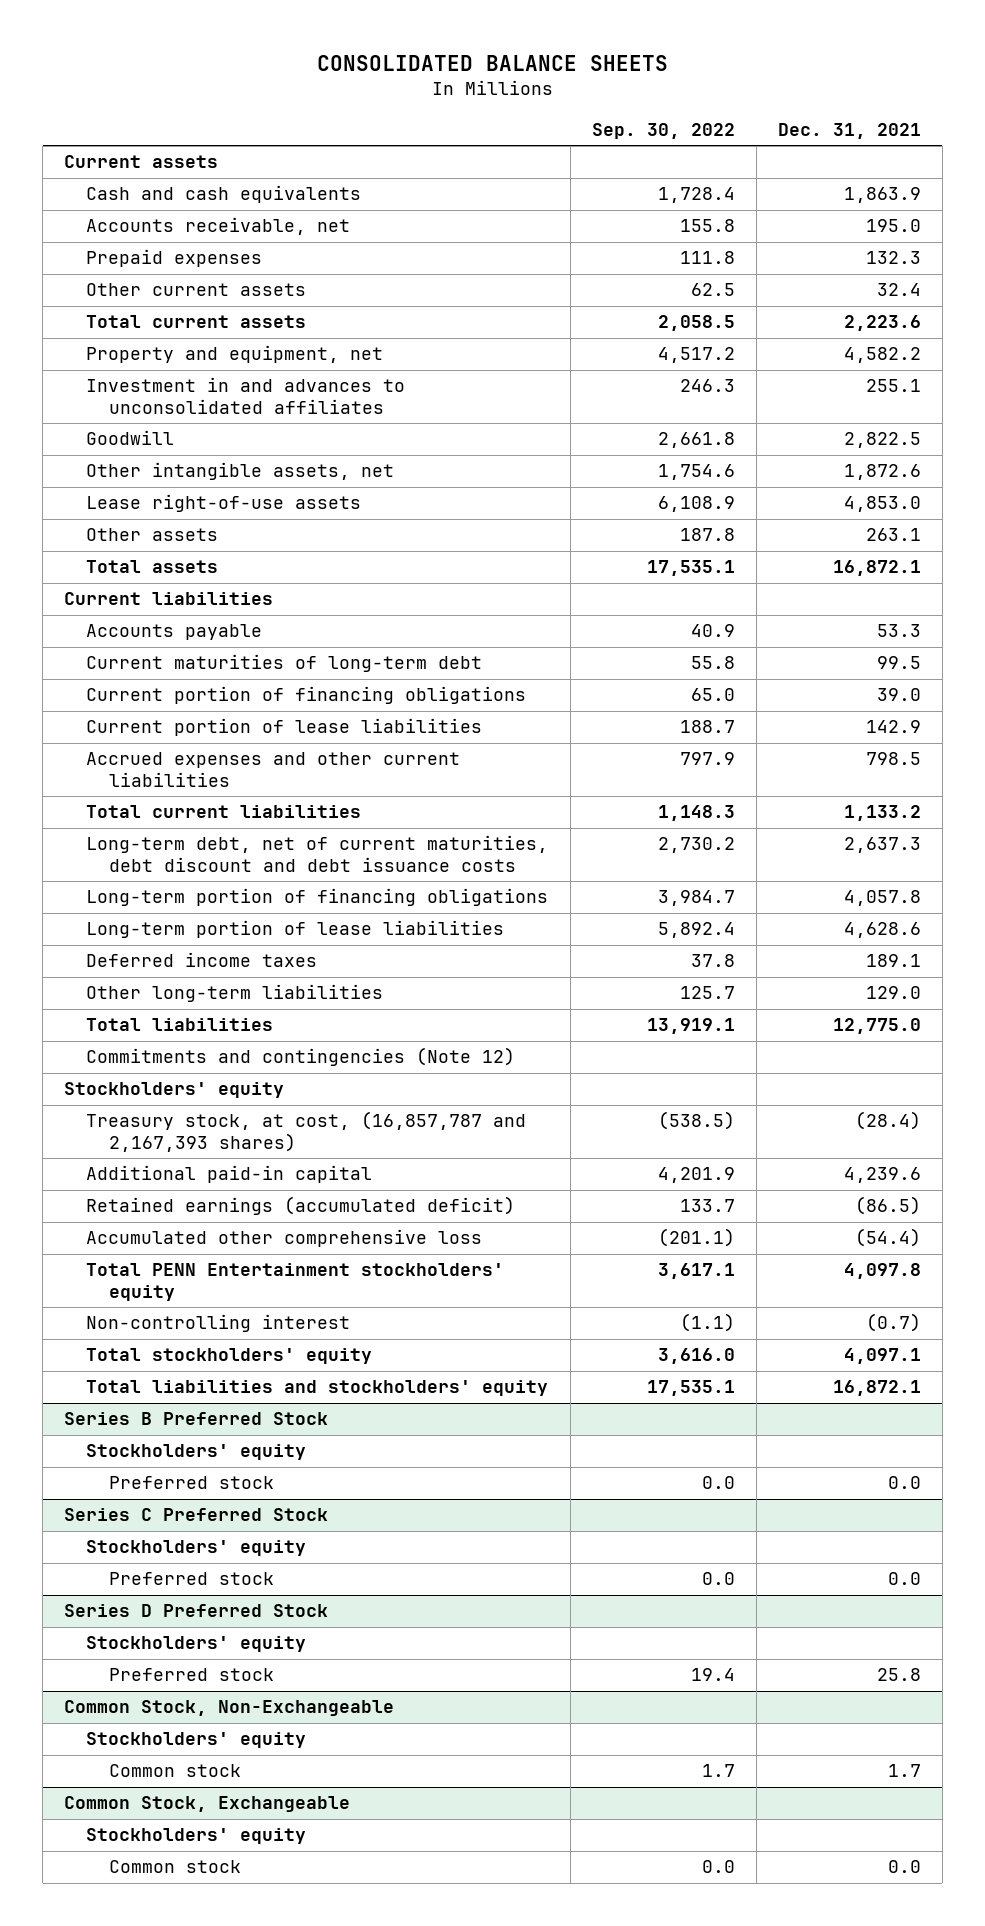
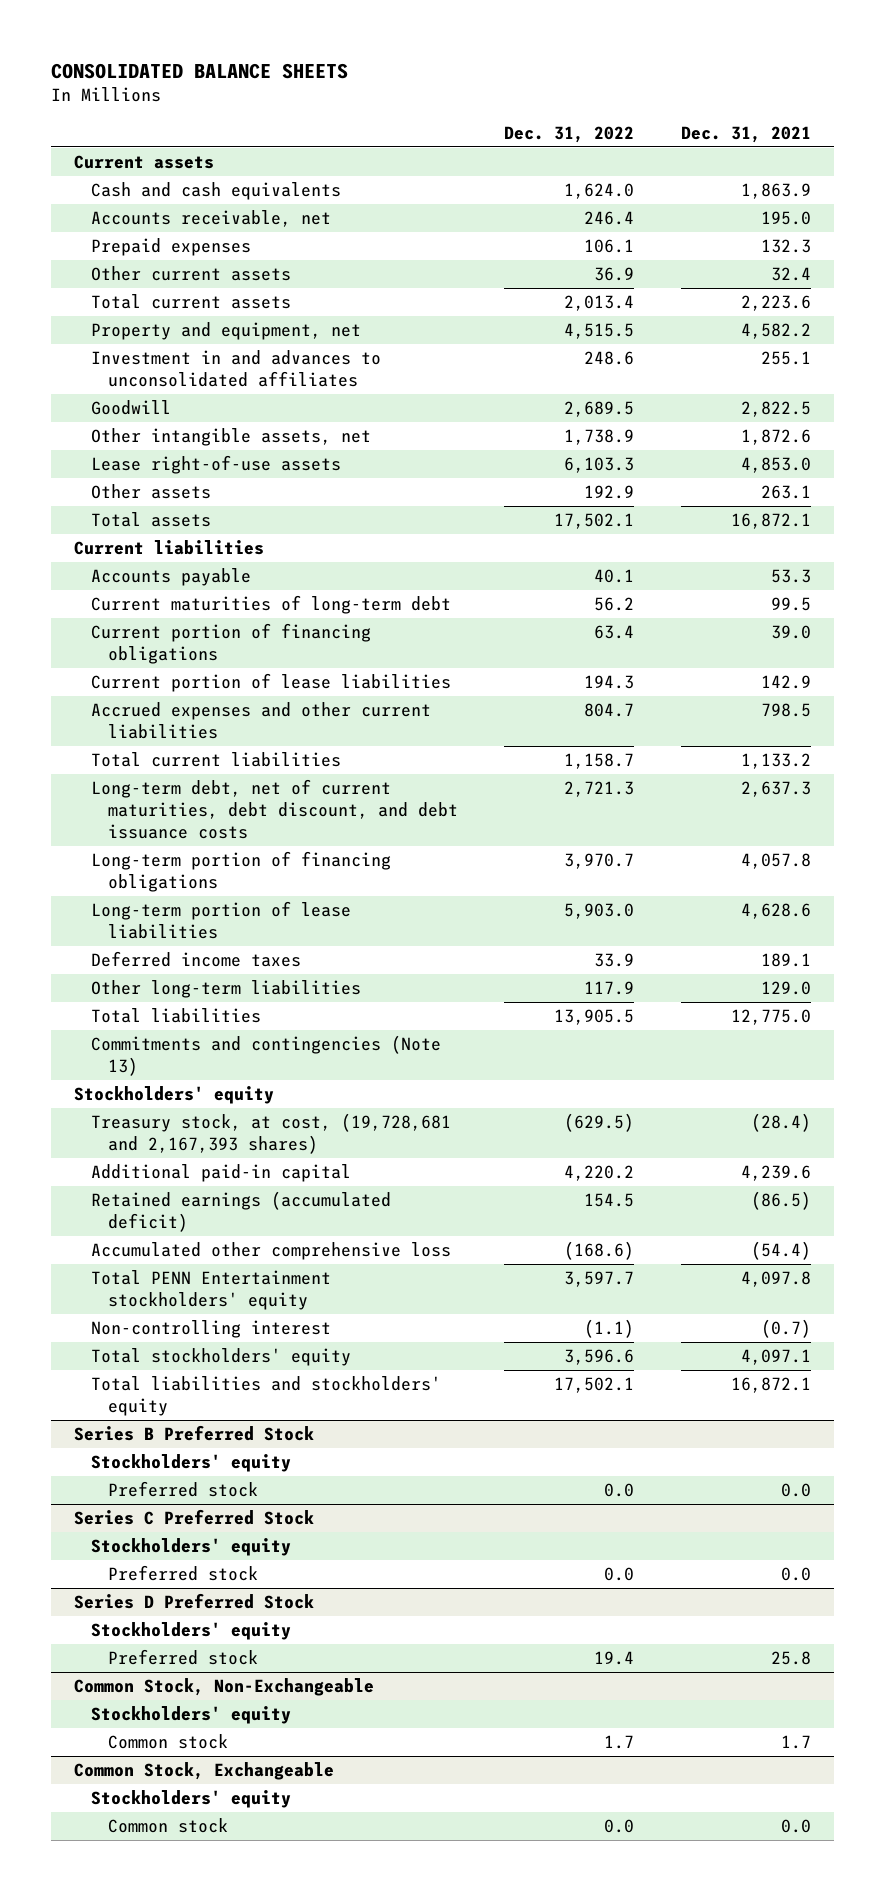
[591,122,735,139] Sep. 30, 2022 -> none
none -> [504,126,635,144] Dec. 31, 2022
[86,835,549,873] Long-term debt, net of current maturities, debt discount and debt issuance costs -> [90,779,459,840] Long-term debt, net of current maturities, debt discount, and debt issuance costs
[86,1047,516,1067] Commitments and contingencies (Note 12) -> [90,1035,441,1077] Commitments and contingencies (Note 13)
[86,1111,527,1153] Treasury stock, at cost, (16,857,787 and 2,167,393 shares) -> [90,1113,451,1155] Treasury stock, at cost, (19,728,681 and 2,167,393 shares)

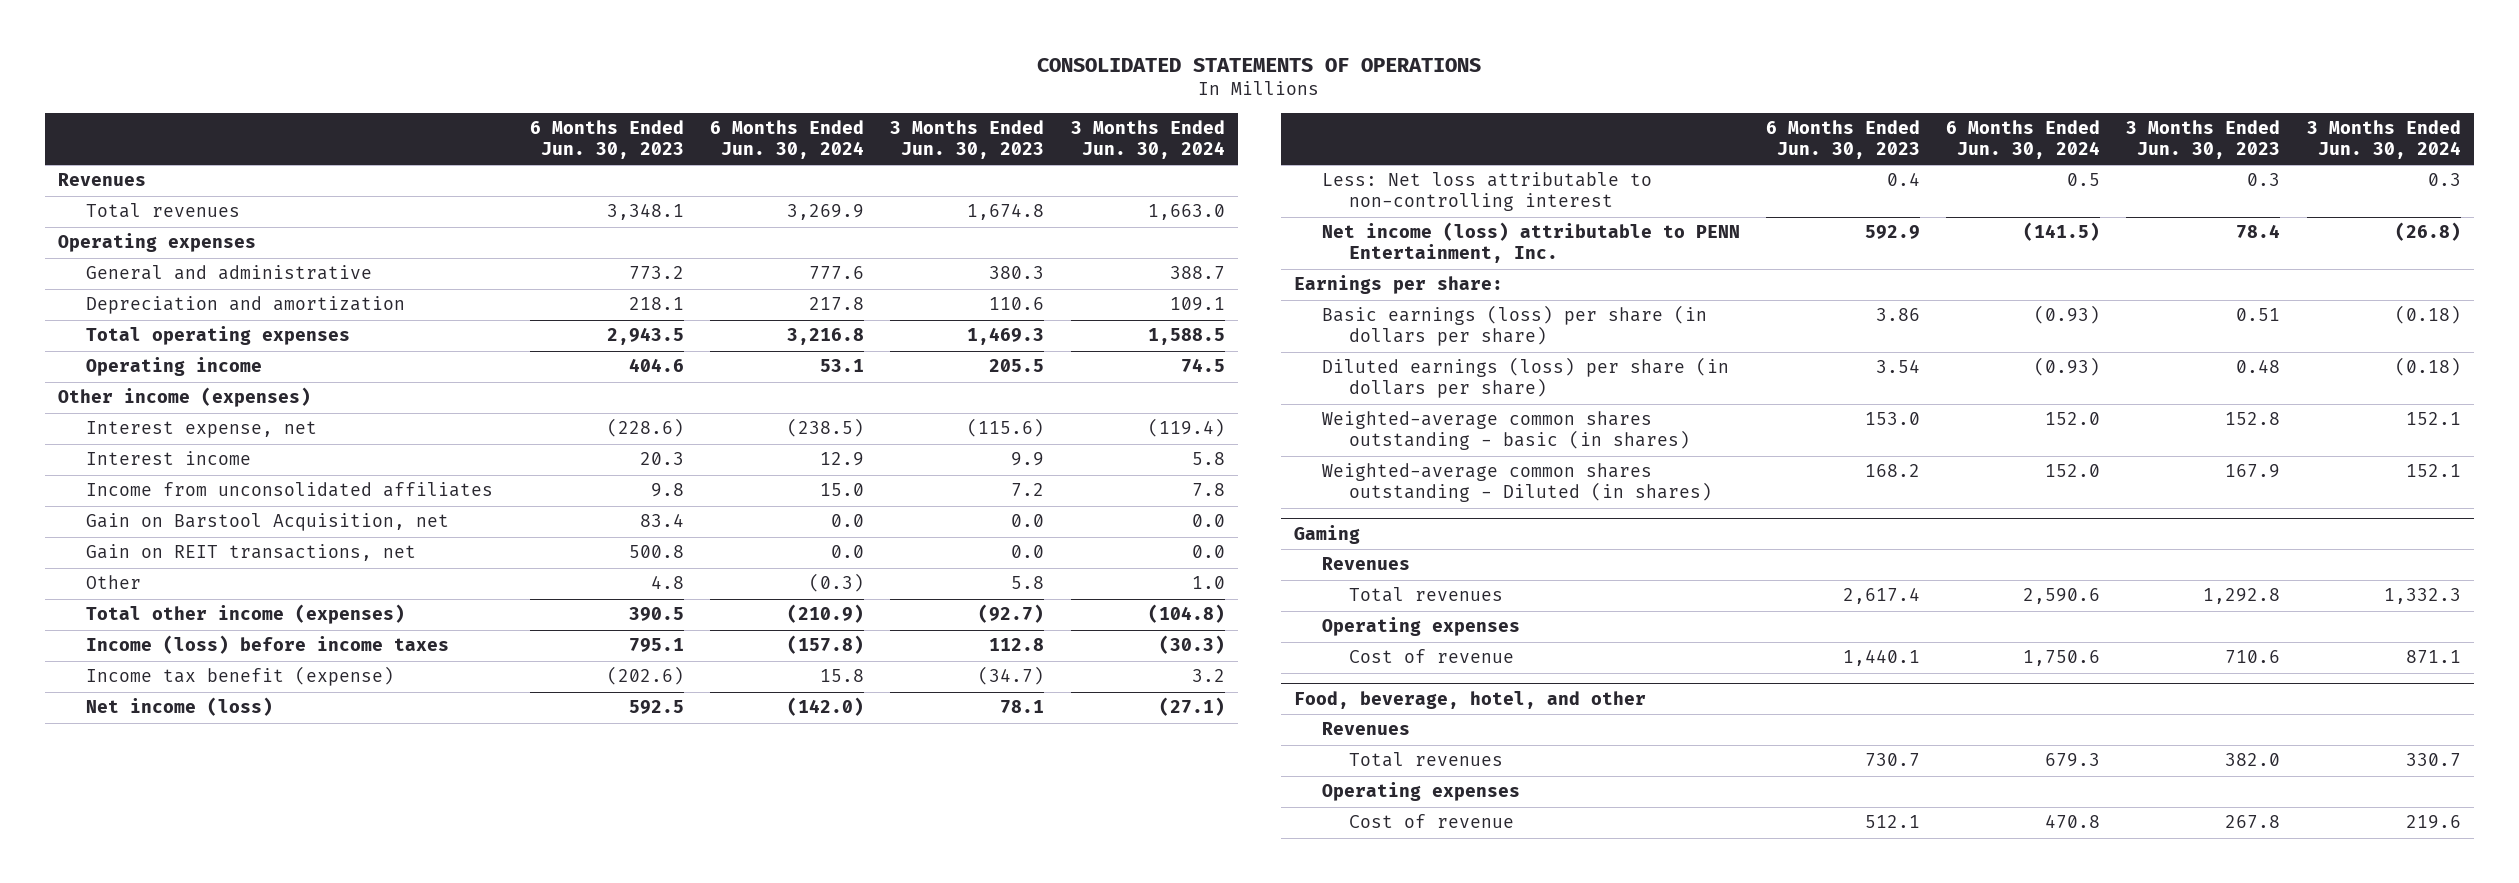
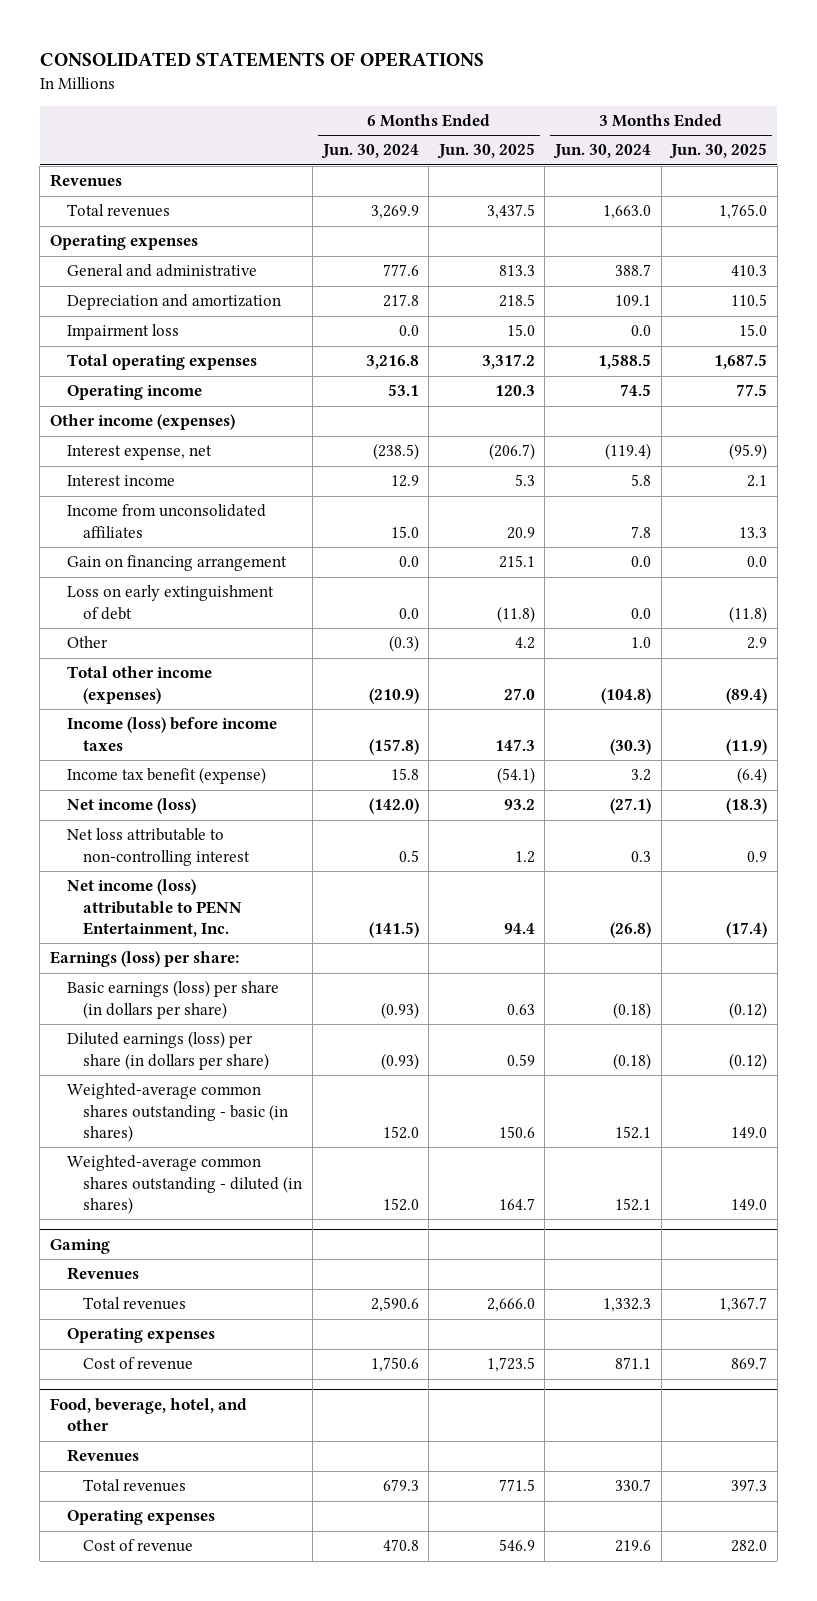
[529,120,684,159] 6 Months Ended Jun. 30, 2023 -> none
[890,120,1045,159] 3 Months Ended Jun. 30, 2023 -> none
none -> [436,143,535,160] Jun. 30, 2025
none -> [669,143,768,160] Jun. 30, 2025
none -> [66,324,179,341] Impairment loss
[85,513,449,532] Gain on Barstool Acquisition, net -> none
[85,544,416,562] Gain on REIT transactions, net -> none
none -> [66,555,287,572] Gain on financing arrangement
none -> [66,585,274,620] Loss on early extinguishment of debt
[1321,172,1652,212] Less: Net loss attributable to non-controlling interest -> [66,828,251,866] Net loss attributable to non-controlling interest
[1294,275,1504,295] Earnings per share: -> [49,951,239,968] Earnings (loss) per share:
[1321,463,1713,503] Weighted-average common shares outstanding - Diluted (in shares) -> [66,1155,303,1214] Weighted-average common shares outstanding - diluted (in shares)

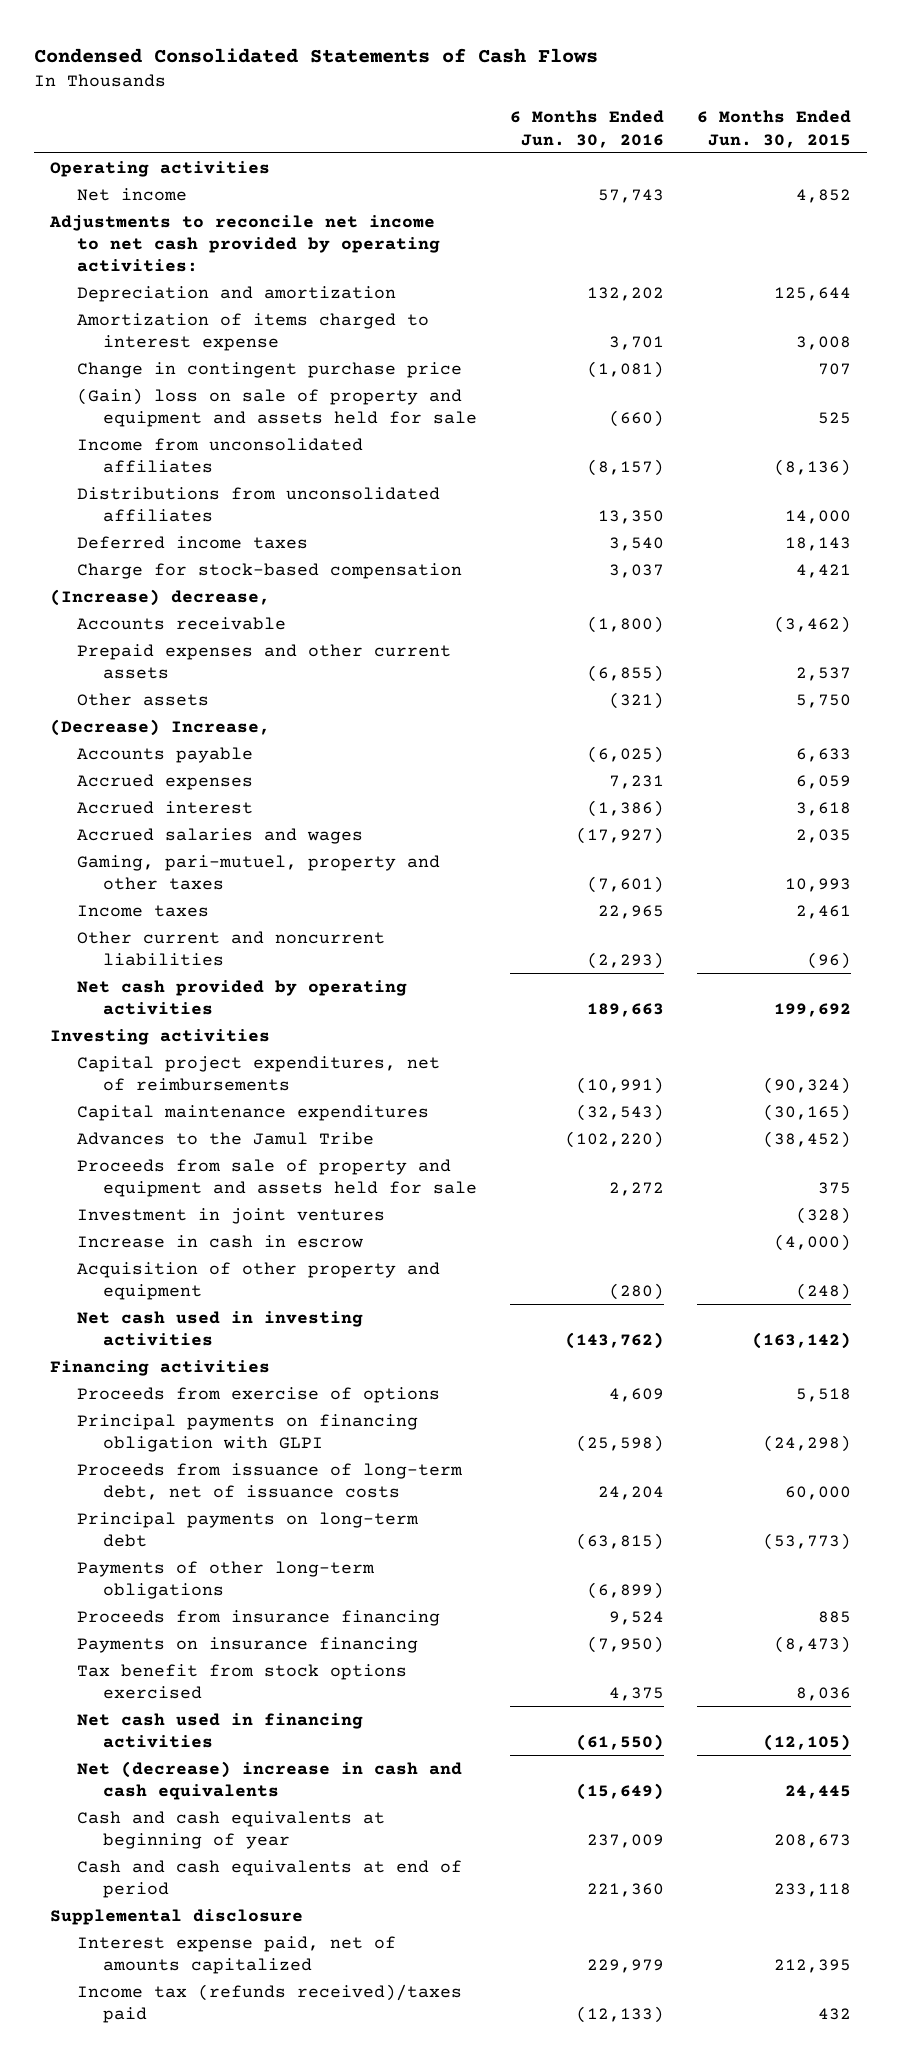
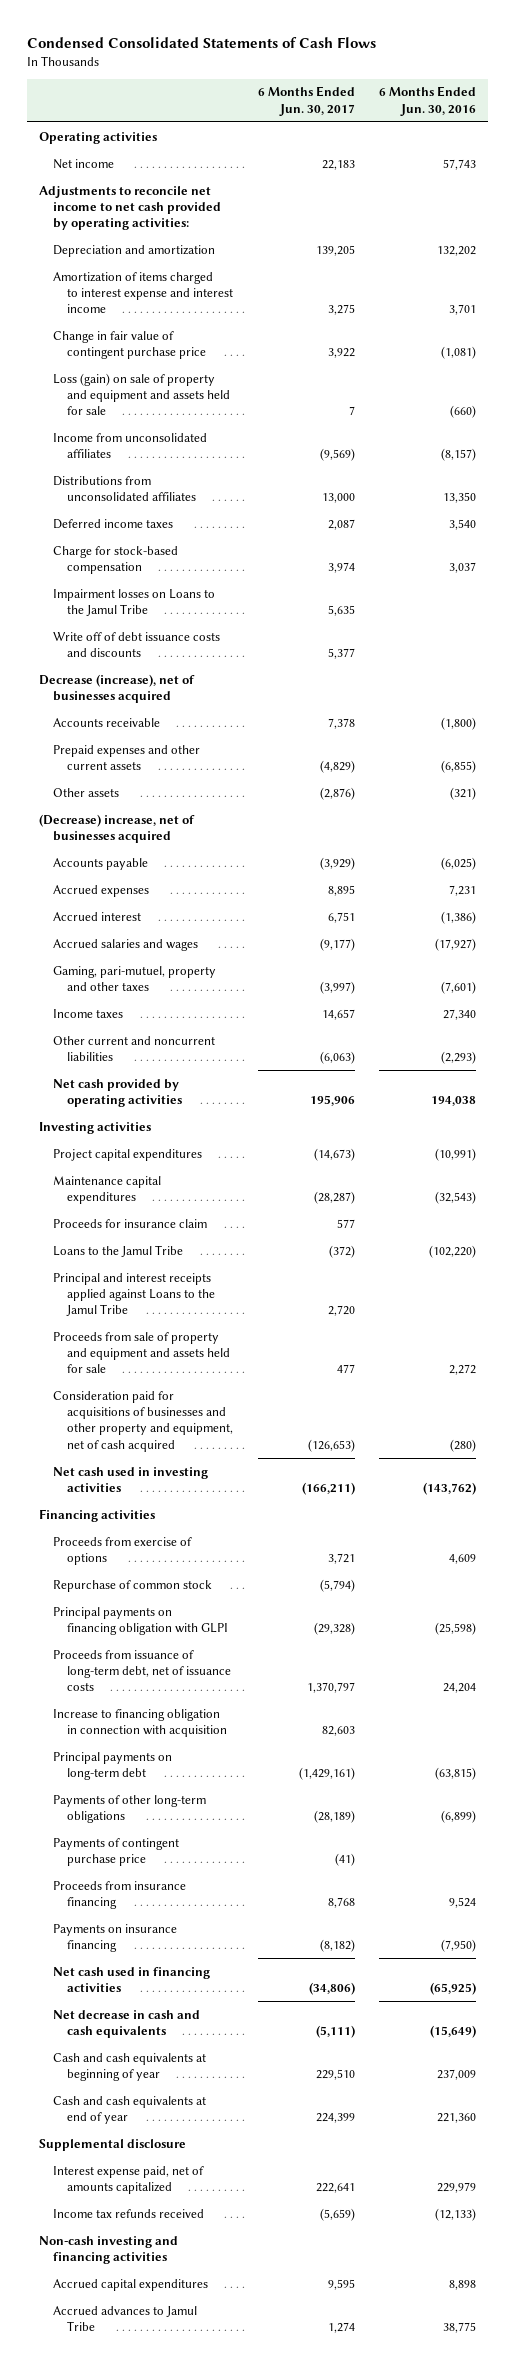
[696,110,851,148] 6 Months Ended Jun. 30, 2015 -> none
none -> [257,86,355,116] 6 Months Ended Jun. 30, 2017
[76,312,429,351] Amortization of items charged to interest expense -> [53,271,234,314] Amortization of items charged to interest expense and interest income
[76,361,462,378] Change in contingent purchase price -> [53,330,207,359] Change in fair value of contingent purchase price
[76,387,478,427] (Gain) loss on sale of property and equipment and assets held for sale -> [53,372,231,416] Loss (gain) on sale of property and equipment and assets held for sale
none -> [53,588,216,616] Impairment losses on Loans to the Jamul Tribe
none -> [53,631,221,657] Write off of debt issuance costs and discounts
[50,588,271,606] (Increase) decrease, -> [39,673,196,703] Decrease (increase), net of businesses acquired
[50,718,271,736] (Decrease) Increase, -> [39,813,196,843] (Decrease) increase, net of businesses acquired
[597,904,664,919] 22,965 -> [442,1008,476,1020] 27,340
[586,1002,664,1017] 189,663 -> [430,1095,476,1106] 194,038
[76,1055,440,1091] Capital project expenditures, net of reimbursements -> [53,1148,203,1161] Project capital expenditures
[76,1104,429,1121] Capital maintenance expenditures -> [53,1175,162,1204] Maintenance capital expenditures
none -> [53,1218,208,1228] Proceeds for insurance claim
[76,1131,374,1145] Advances to the Jamul Tribe -> [53,1244,184,1257] Loans to the Jamul Tribe
none -> [53,1272,216,1317] Principal and interest receipts applied against Loans to the Jamul Tribe
[76,1207,385,1224] Investment in joint ventures -> none
[76,1234,363,1248] Increase in cash in escrow -> none
[76,1261,440,1300] Acquisition of other property and equipment -> none
none -> [53,1390,234,1452] Consideration paid for acquisitions of businesses and other property and equipment, net of cash acquired
none -> [53,1579,213,1592] Repurchase of common stock
none -> [53,1708,228,1737] Increase to financing obligation in connection with acquisition
none -> [53,1837,180,1866] Payments of contingent purchase price
[76,1663,407,1699] Tax benefit from stock options exercised -> none
[575,1733,664,1751] (61,550) -> [429,1981,476,1995] (65,925)
[76,1760,462,1800] Net (decrease) increase in cash and cash equivalents -> [53,2009,201,2038] Net decrease in cash and cash equivalents
[76,1859,462,1898] Cash and cash equivalents at end of period -> [53,2095,207,2124] Cash and cash equivalents at end of year
[76,1983,462,2023] Income tax (refunds received)/taxes paid -> [53,2208,205,2218] Income tax refunds received
none -> [39,2235,179,2264] Non-cash investing and financing activities
none -> [53,2278,209,2291] Accrued capital expenditures
none -> [53,2305,198,2331] Accrued advances to Jamul Tribe

